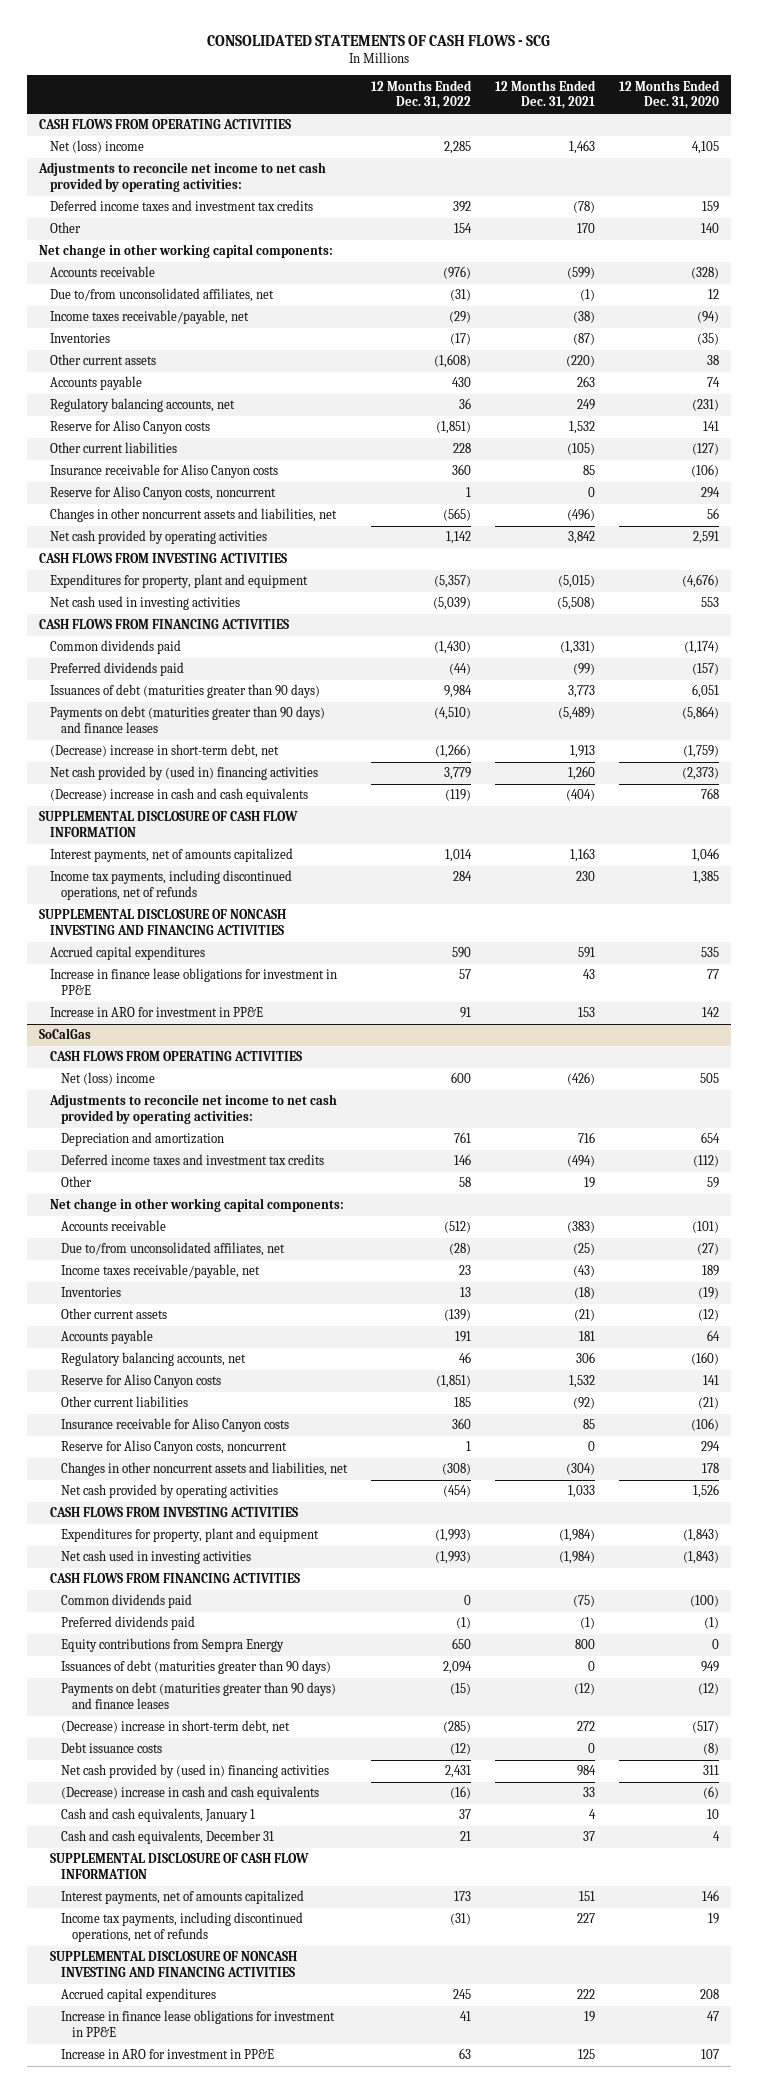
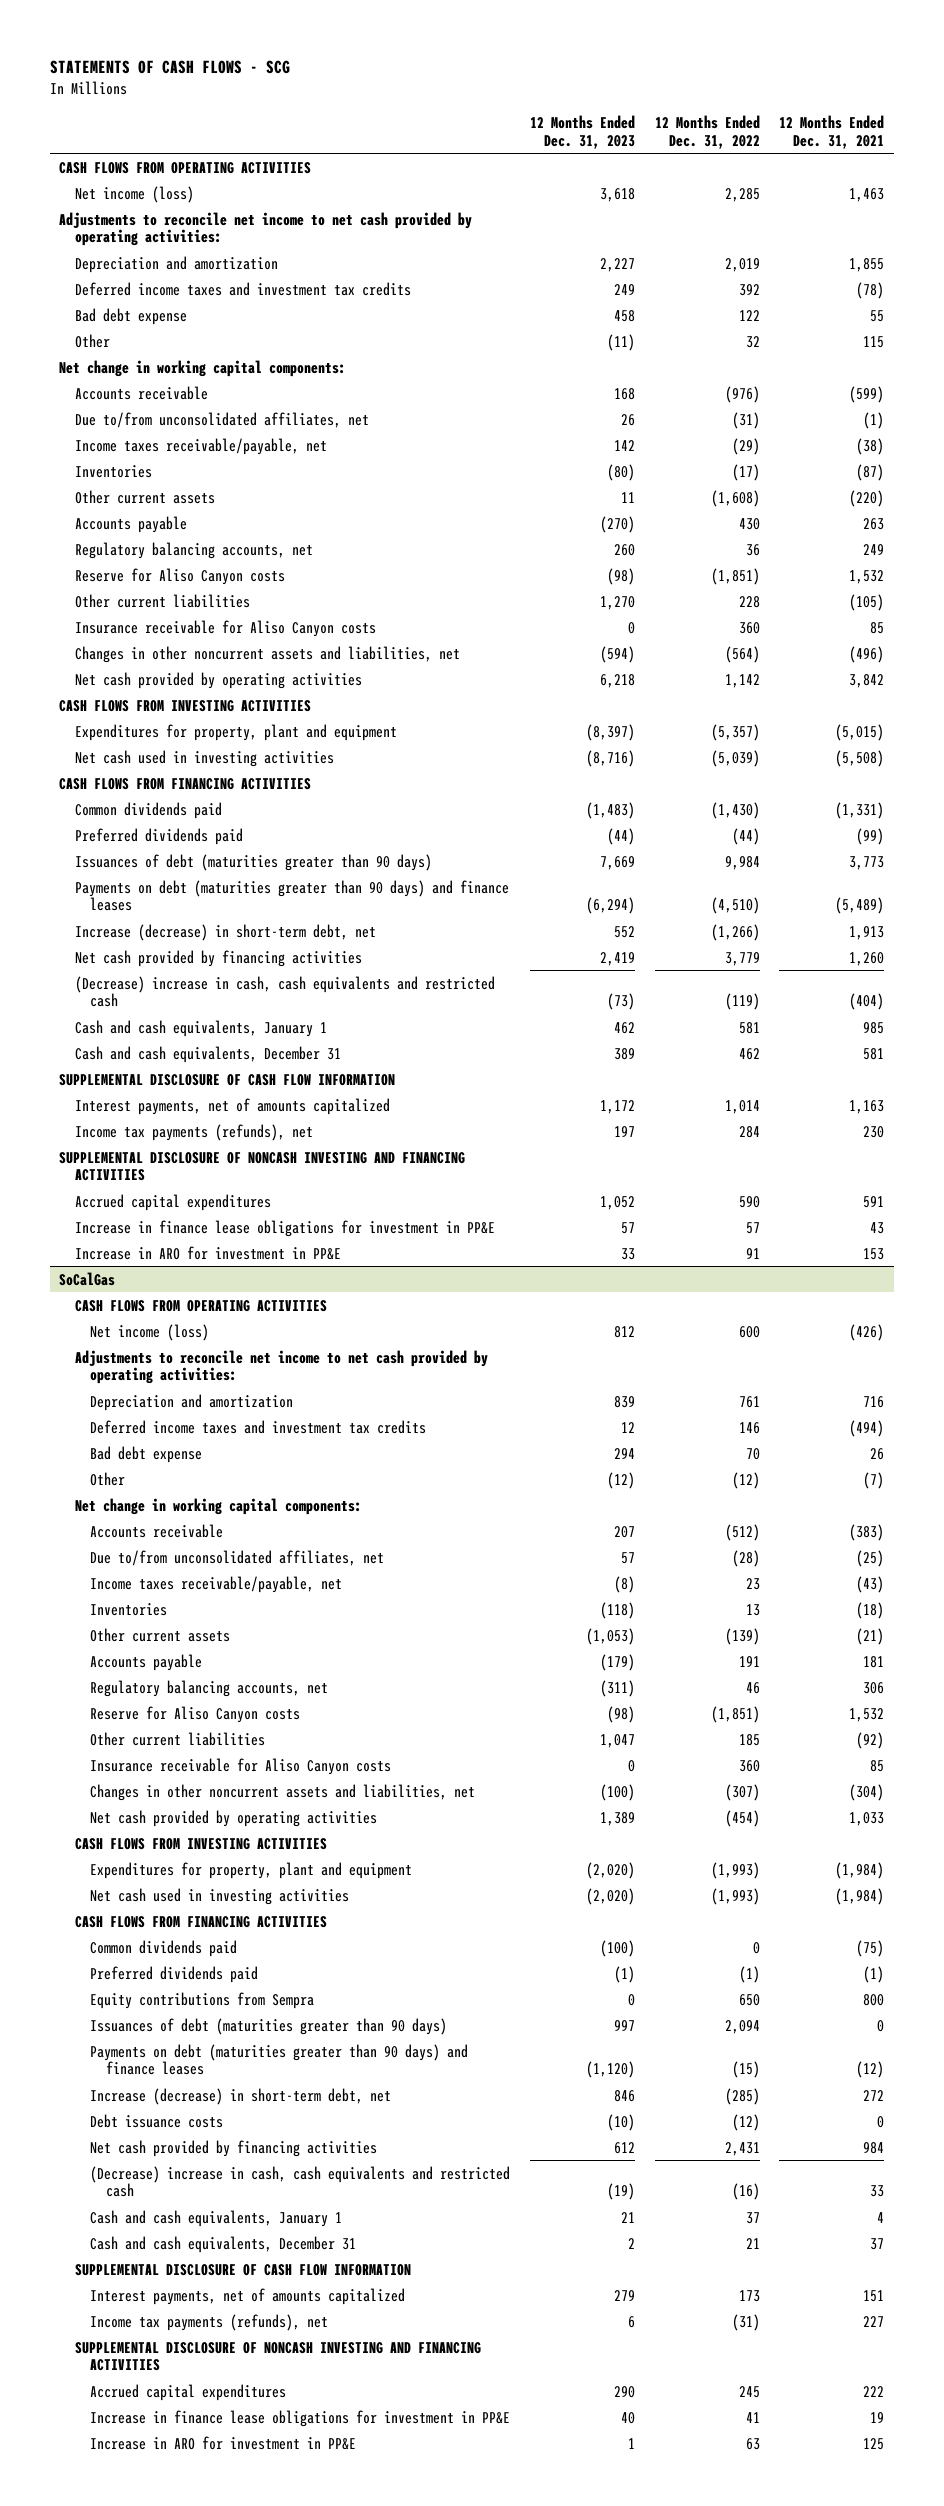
[207,35,551,47] CONSOLIDATED STATEMENTS OF CASH FLOWS - SCG -> [49,60,290,75] STATEMENTS OF CASH FLOWS - SCG
[619,79,721,110] 12 Months Ended Dec. 31, 2020 -> none
none -> [529,114,635,149] 12 Months Ended Dec. 31, 2023
[49,140,144,154] Net (loss) income -> [74,185,194,203] Net income (loss)
none -> [74,255,278,273] Depreciation and amortization
none -> [74,307,187,325] Bad debt expense
[453,223,472,234] 154 -> [745,335,760,348] 32
[577,223,596,234] 170 -> [863,335,885,348] 115
[38,244,333,259] Net change in other working capital components: -> [59,359,347,377] Net change in working capital components:
[49,486,276,501] Reserve for Aliso Canyon costs, noncurrent -> none
[442,508,471,522] (565) -> [724,645,760,663] (564)
[49,744,279,759] (Decrease) increase in short-term debt, net -> [74,923,376,941] Increase (decrease) in short-term debt, net
[49,766,318,781] Net cash provided by (used in) financing activities -> [74,949,362,967] Net cash provided by financing activities
[49,788,308,803] (Decrease) increase in cash and cash equivalents -> [74,975,495,1008] (Decrease) increase in cash, cash equivalents and restricted cash
none -> [74,1019,327,1037] Cash and cash equivalents, January 1
none -> [74,1045,341,1063] Cash and cash equivalents, December 31
[49,870,292,900] Income tax payments, including discontinued operations, net of refunds -> [74,1123,313,1141] Income tax payments (refunds), net
[60,1072,155,1086] Net (loss) income -> [90,1323,210,1341] Net income (loss)
none -> [90,1445,203,1463] Bad debt expense
[458,1177,471,1188] 58 -> [731,1471,760,1489] (12)
[584,1177,596,1189] 19 -> [863,1471,885,1489] (7)
[49,1198,344,1213] Net change in other working capital components: -> [74,1497,362,1515] Net change in working capital components:
[60,1440,287,1455] Reserve for Aliso Canyon costs, noncurrent -> none
[441,1463,471,1476] (308) -> [724,1783,760,1801] (307)
[60,1638,284,1653] Equity contributions from Sempra Energy -> [90,1991,315,2009] Equity contributions from Sempra
[60,1720,290,1735] (Decrease) increase in short-term debt, net -> [90,2087,392,2105] Increase (decrease) in short-term debt, net
[60,1764,329,1779] Net cash provided by (used in) financing activities -> [90,2139,378,2157] Net cash provided by financing activities
[60,1786,319,1801] (Decrease) increase in cash and cash equivalents -> [90,2165,511,2198] (Decrease) increase in cash, cash equivalents and restricted cash
[60,1912,303,1942] Income tax payments, including discontinued operations, net of refunds -> [90,2313,329,2331] Income tax payments (refunds), net

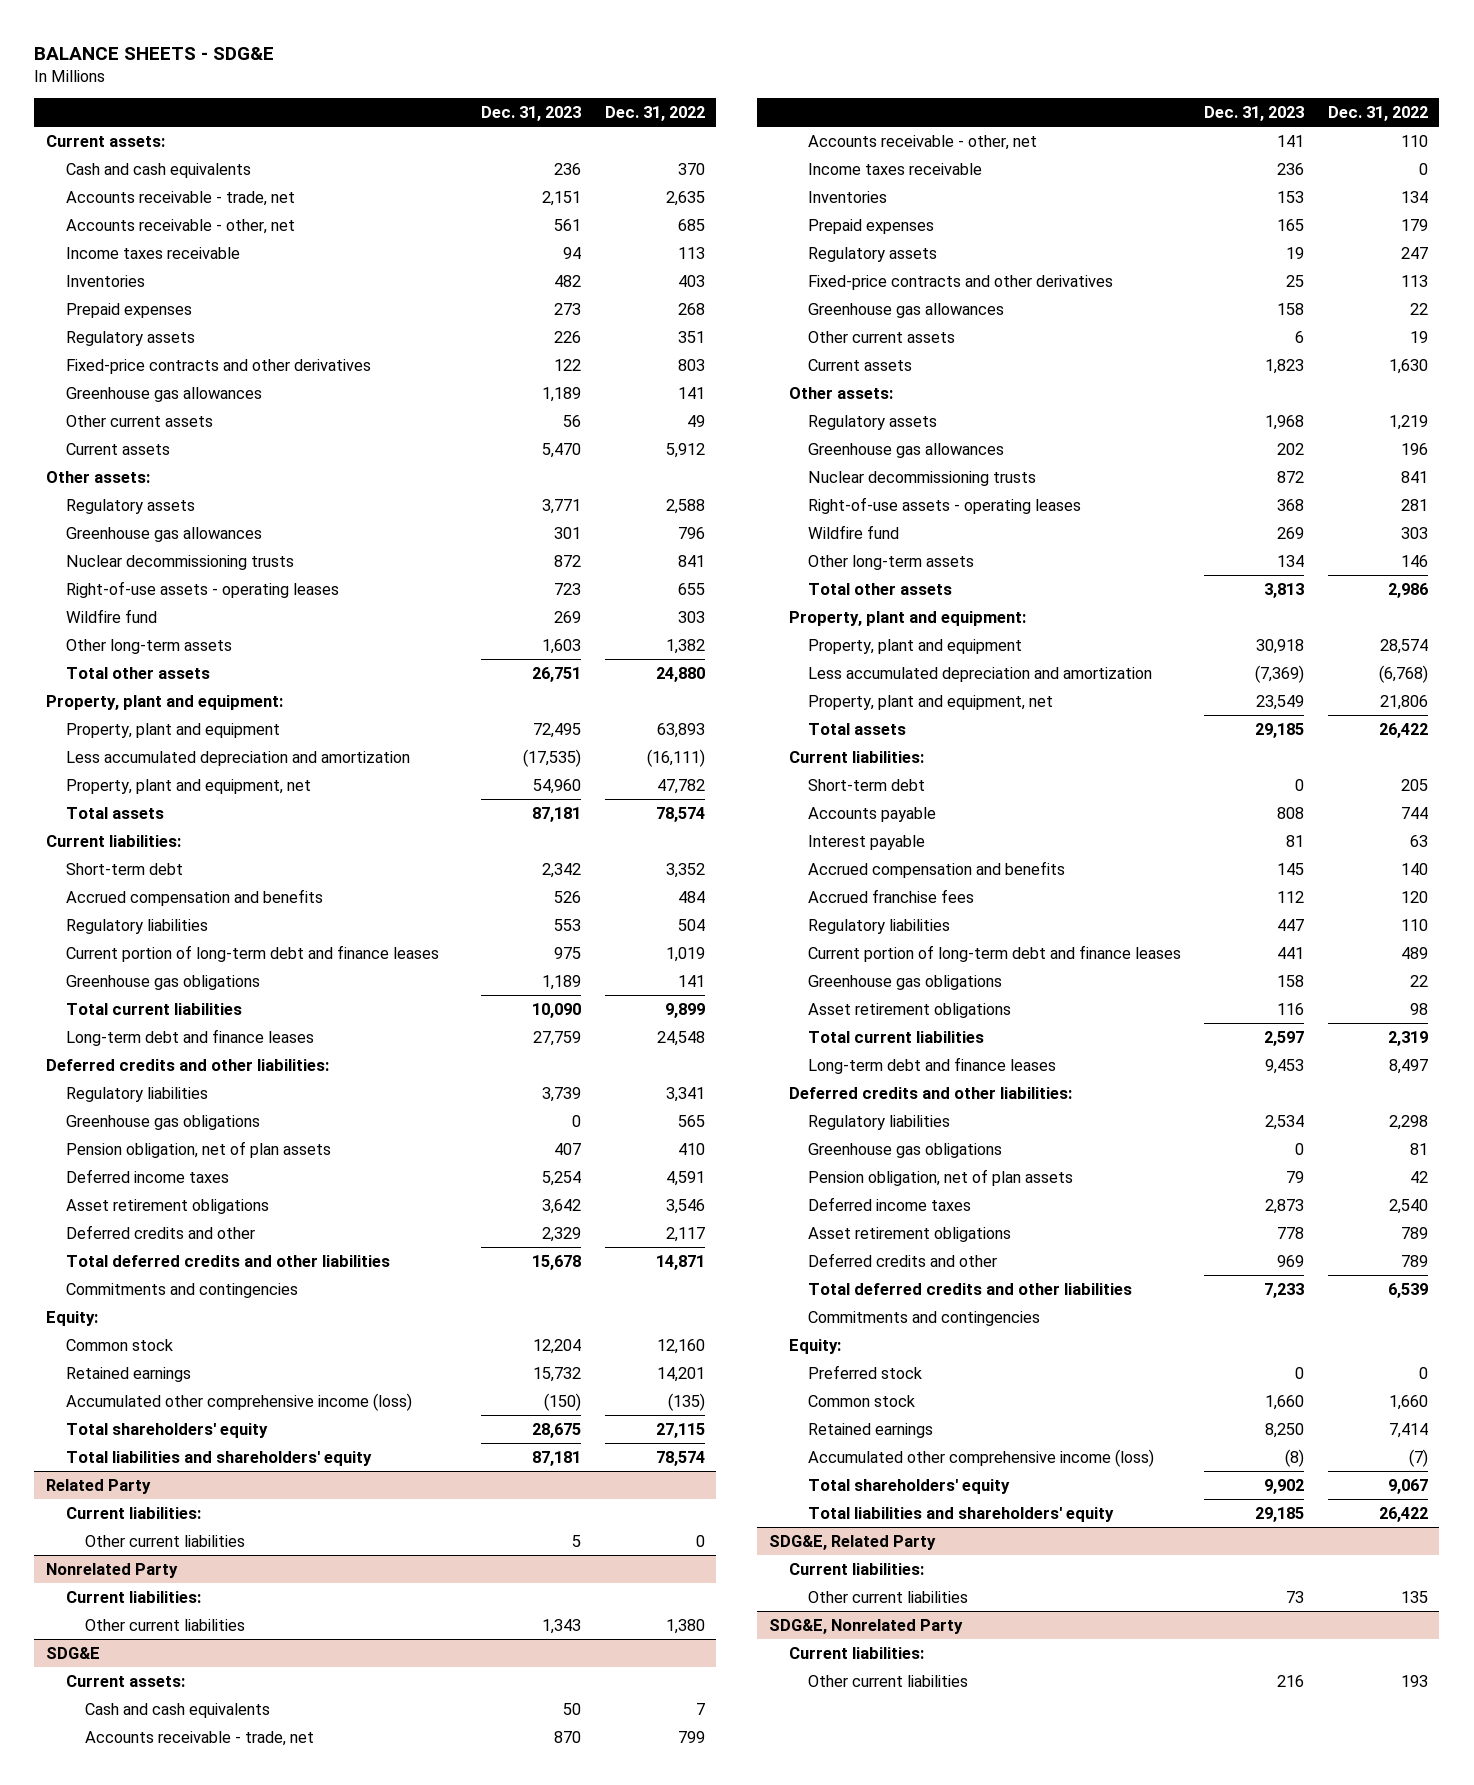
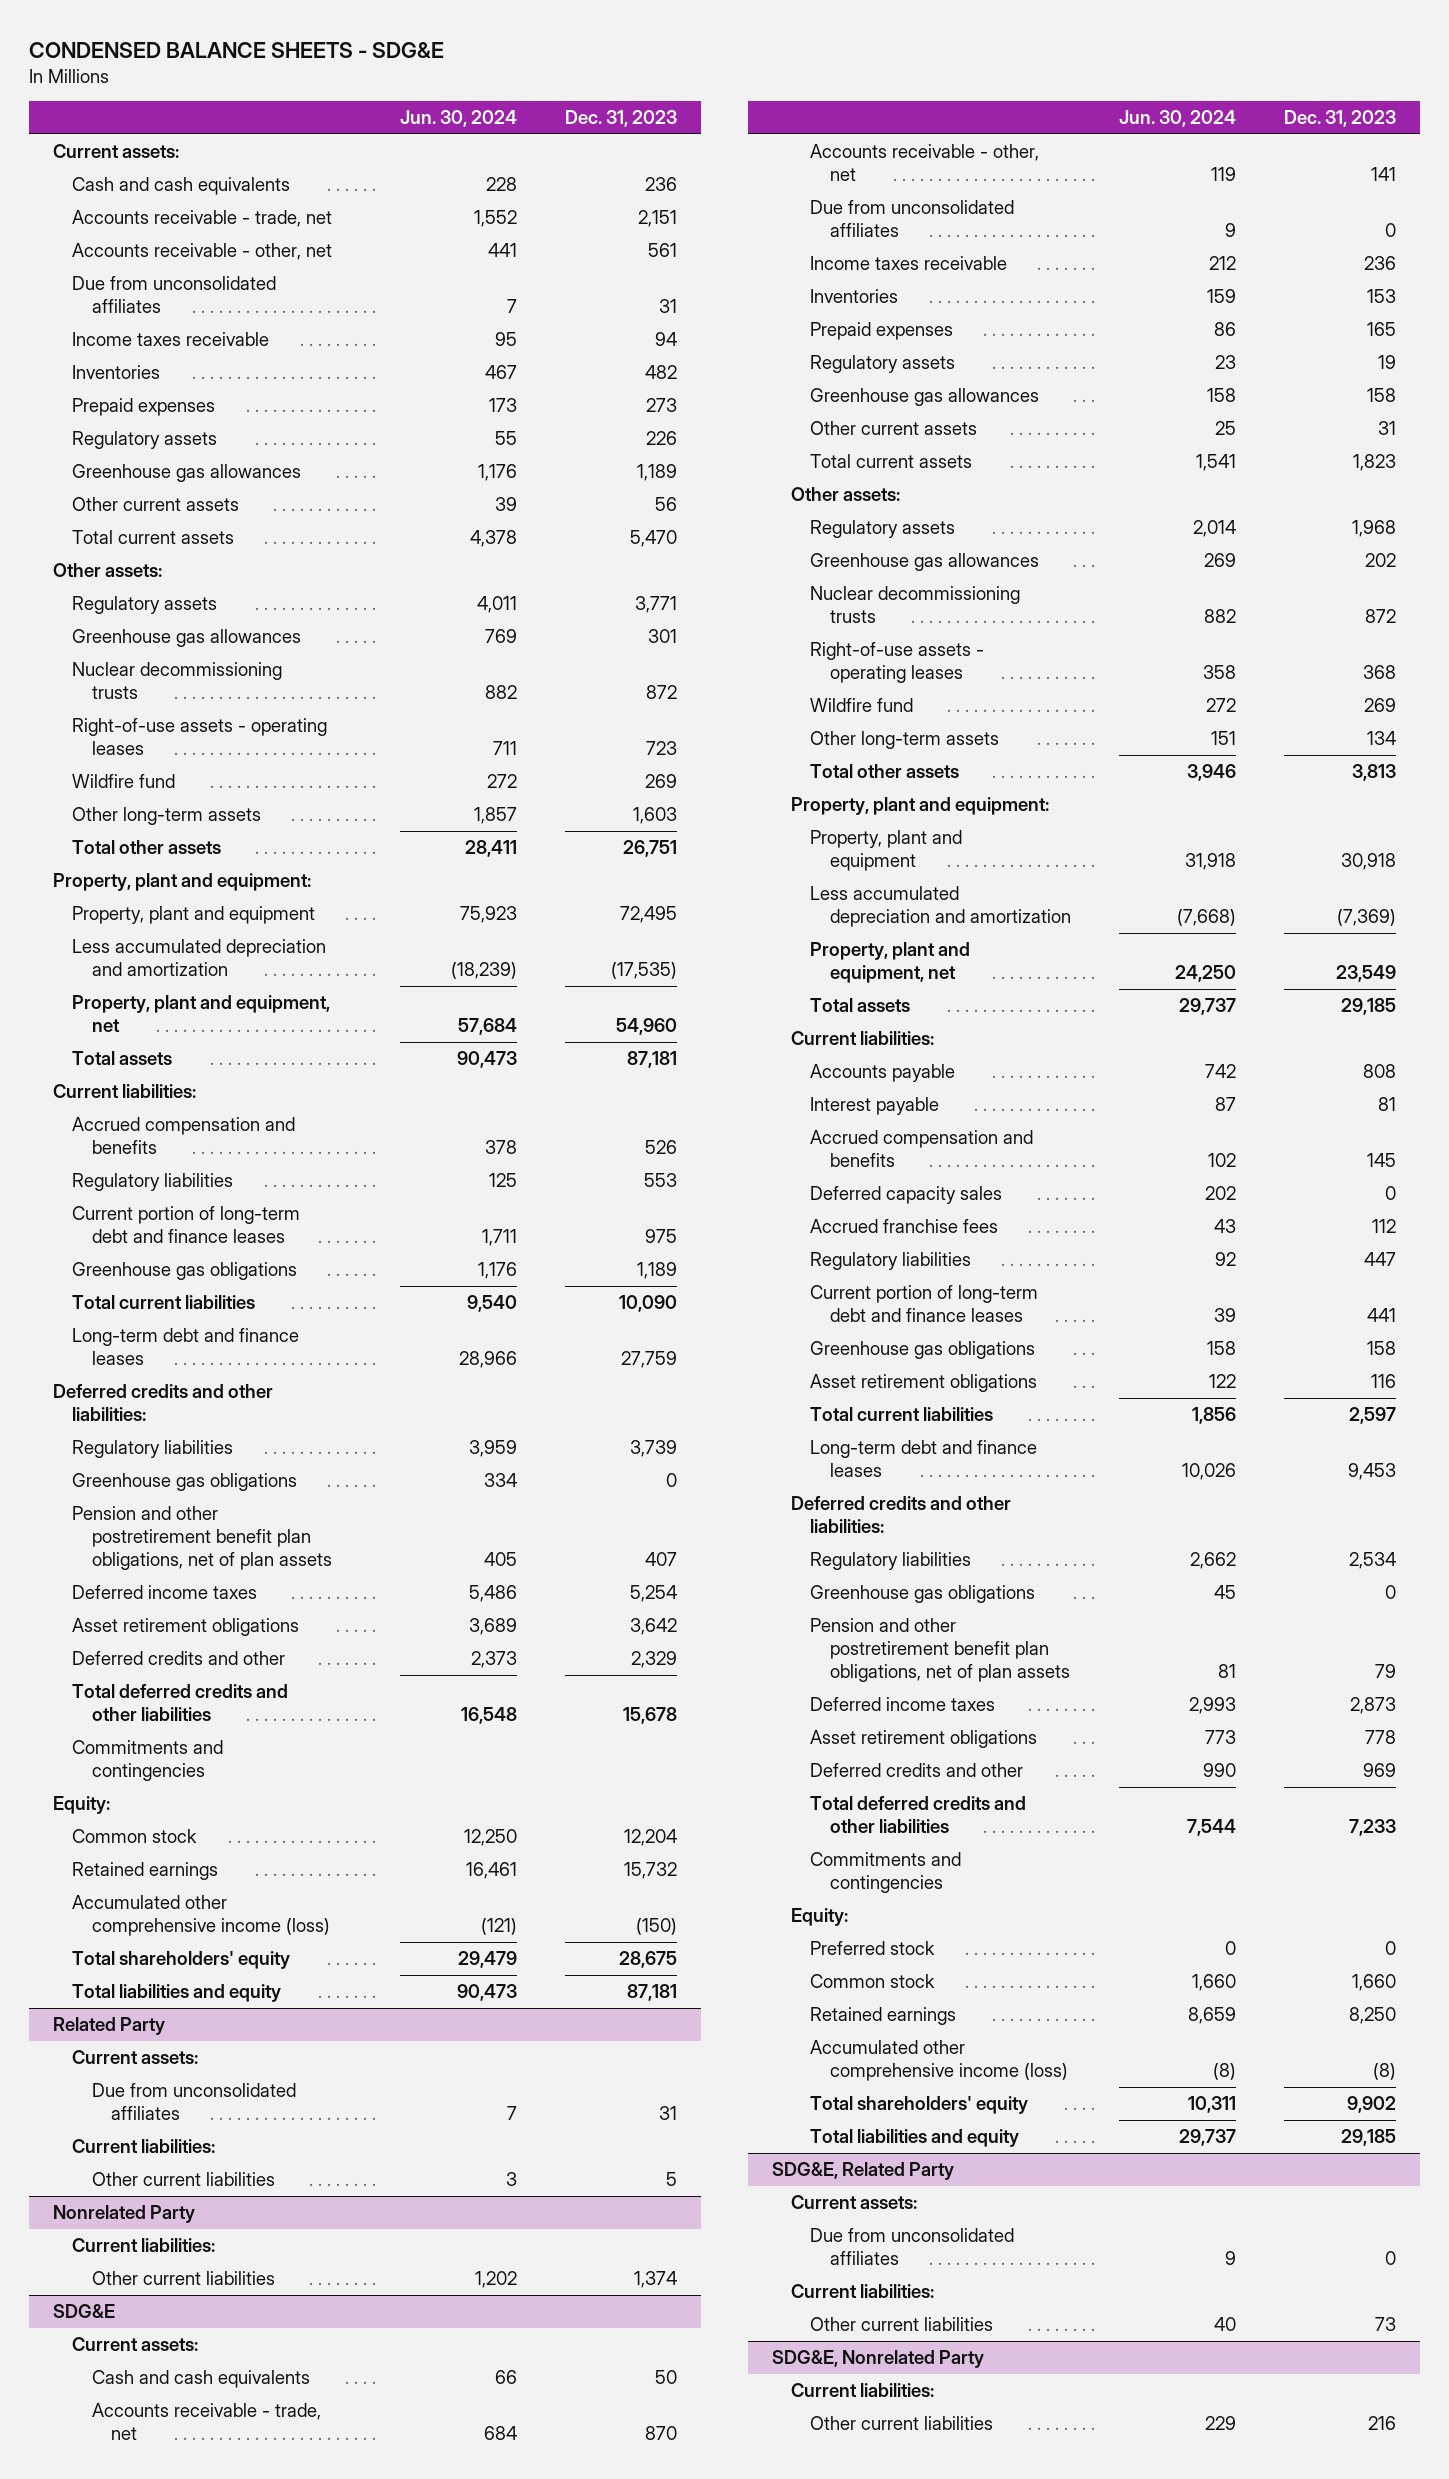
[34,46,275,60] BALANCE SHEETS - SDG&E -> [28,41,444,58] CONDENSED BALANCE SHEETS - SDG&E
[604,106,705,122] Dec. 31, 2022 -> none
none -> [400,110,518,128] Jun. 30, 2024
none -> [72,276,277,314] Due from unconsolidated affiliates
[65,358,371,374] Fixed-price contracts and other derivatives -> none
[65,442,170,455] Current assets -> [72,530,235,545] Total current assets
[65,862,183,875] Short-term debt -> none
[65,1140,331,1158] Pension obligation, net of plan assets -> [72,1506,332,1571] Pension and other postretirement benefit plan obligations, net of plan assets
[65,1450,372,1466] Total liabilities and shareholders' equity -> [72,1984,282,2003] Total liabilities and equity
none -> [72,2050,199,2065] Current assets:
none -> [91,2083,296,2121] Due from unconsolidated affiliates
[542,1618,582,1634] 1,343 -> [634,2271,678,2289] 1,374
none -> [810,200,1015,238] Due from unconsolidated affiliates
[808,274,1114,290] Fixed-price contracts and other derivatives -> none
[1295,330,1305,343] 6 -> [1377,421,1396,436] 31
[808,358,913,371] Current assets -> [810,454,973,469] Total current assets
[808,778,926,791] Short-term debt -> none
none -> [810,1186,1003,1205] Deferred capacity sales
[808,1168,1074,1186] Pension obligation, net of plan assets -> [810,1618,1070,1683] Pension and other postretirement benefit plan obligations, net of plan assets
[808,1506,1115,1522] Total liabilities and shareholders' equity -> [810,2129,1020,2148] Total liabilities and equity
none -> [791,2195,918,2210] Current assets:
none -> [810,2228,1015,2266] Due from unconsolidated affiliates

